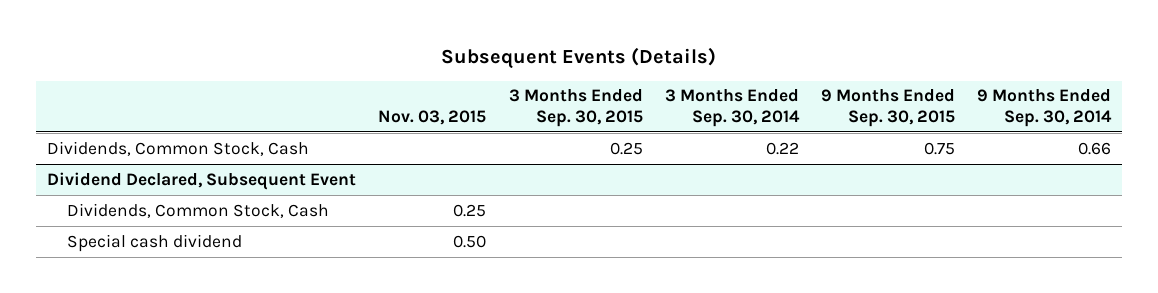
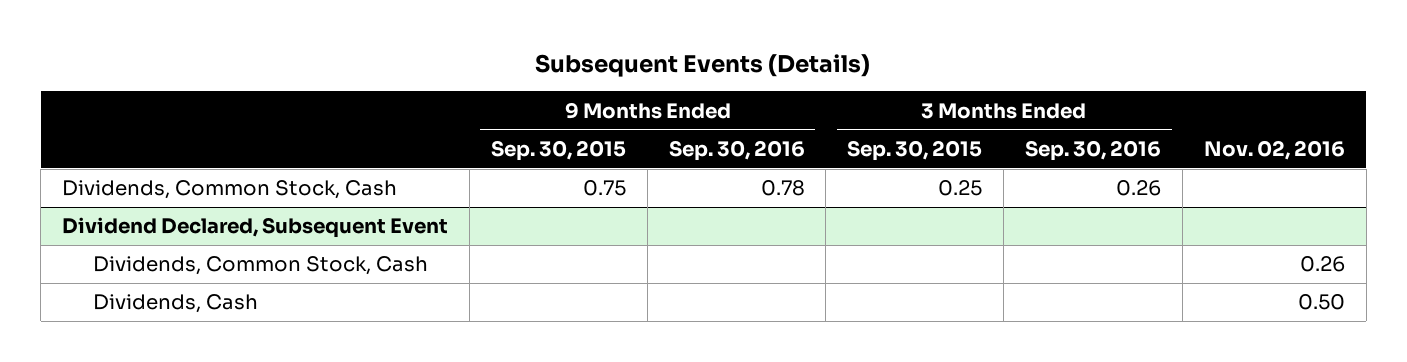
[378,109,487,125] Nov. 03, 2015 -> none
[664,89,800,127] 3 Months Ended Sep. 30, 2014 -> none
[977,89,1113,127] 9 Months Ended Sep. 30, 2014 -> none
none -> [668,139,805,161] Sep. 30, 2016
none -> [1025,139,1162,161] Sep. 30, 2016
none -> [1203,139,1345,160] Nov. 02, 2016
[67,233,243,252] Special cash dividend -> [92,294,258,314] Dividends, Cash

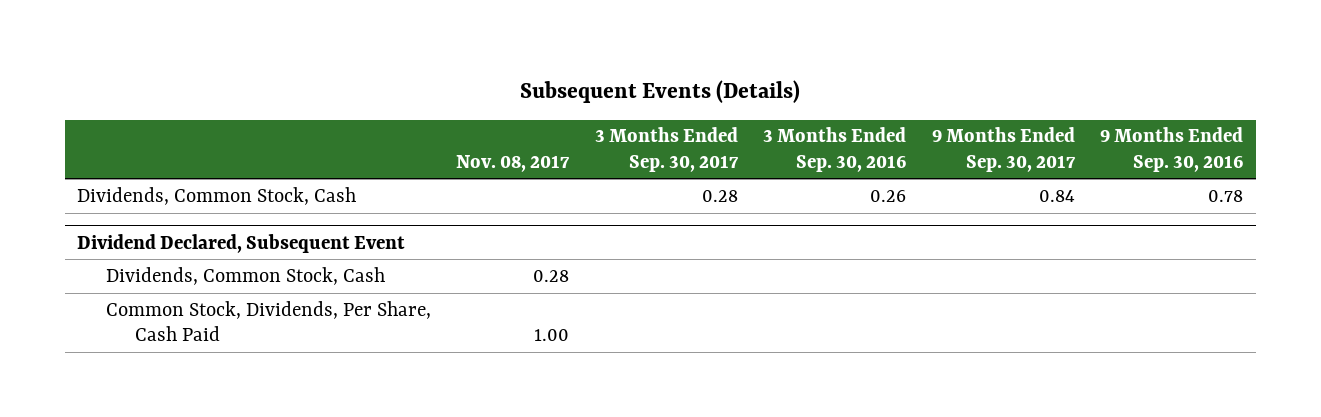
[490,139,626,161] Sep. 30, 2015 -> none
[847,139,983,161] Sep. 30, 2015 -> none
[1203,139,1345,160] Nov. 02, 2016 -> none
none -> [456,154,571,172] Nov. 08, 2017
none -> [594,127,739,172] 3 Months Ended Sep. 30, 2017
none -> [931,127,1076,172] 9 Months Ended Sep. 30, 2017
[92,294,258,314] Dividends, Cash -> [105,300,431,342] Common Stock, Dividends, Per Share, Cash Paid

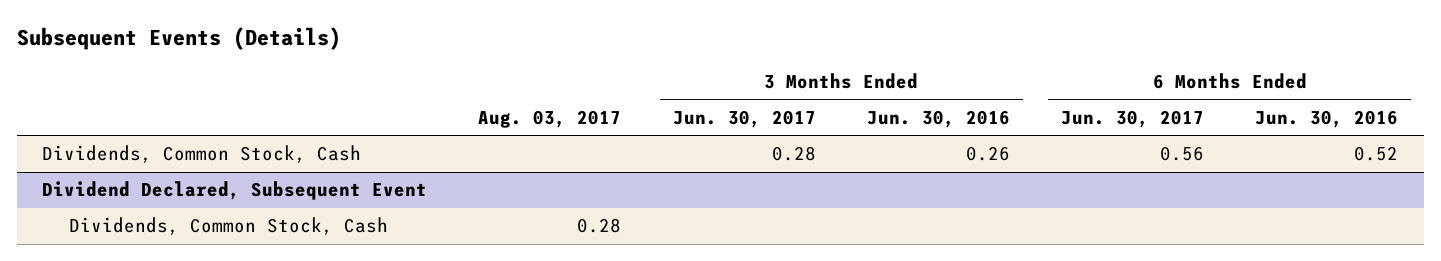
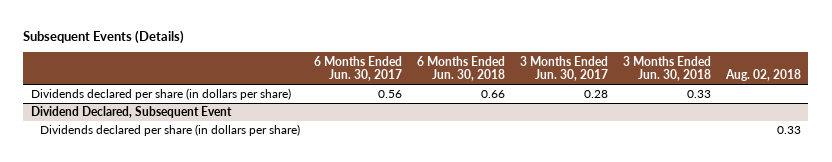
[478,110,622,129] Aug. 03, 2017 -> none
[866,110,1010,129] Jun. 30, 2016 -> none
[1255,110,1399,129] Jun. 30, 2016 -> none
none -> [417,55,506,81] 6 Months Ended Jun. 30, 2018
none -> [623,55,712,81] 3 Months Ended Jun. 30, 2018
none -> [724,68,801,81] Aug. 02, 2018
[42,145,362,164] Dividends, Common Stock, Cash -> [30,88,291,101] Dividends declared per share (in dollars per share)
[68,217,388,236] Dividends, Common Stock, Cash -> [39,124,300,137] Dividends declared per share (in dollars per share)

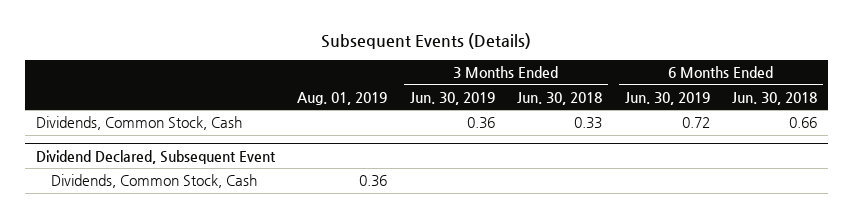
[314,55,403,81] 6 Months Ended Jun. 30, 2017 -> none
[520,55,609,81] 3 Months Ended Jun. 30, 2017 -> none
[724,68,801,81] Aug. 02, 2018 -> none
none -> [297,91,388,105] Aug. 01, 2019
none -> [409,91,495,105] Jun. 30, 2019
none -> [624,91,710,105] Jun. 30, 2019
[30,88,291,101] Dividends declared per share (in dollars per share) -> [35,116,242,131] Dividends, Common Stock, Cash
[39,124,300,137] Dividends declared per share (in dollars per share) -> [50,174,257,189] Dividends, Common Stock, Cash

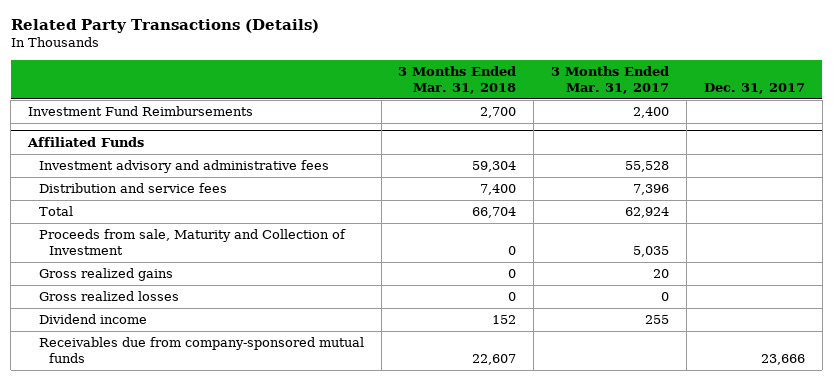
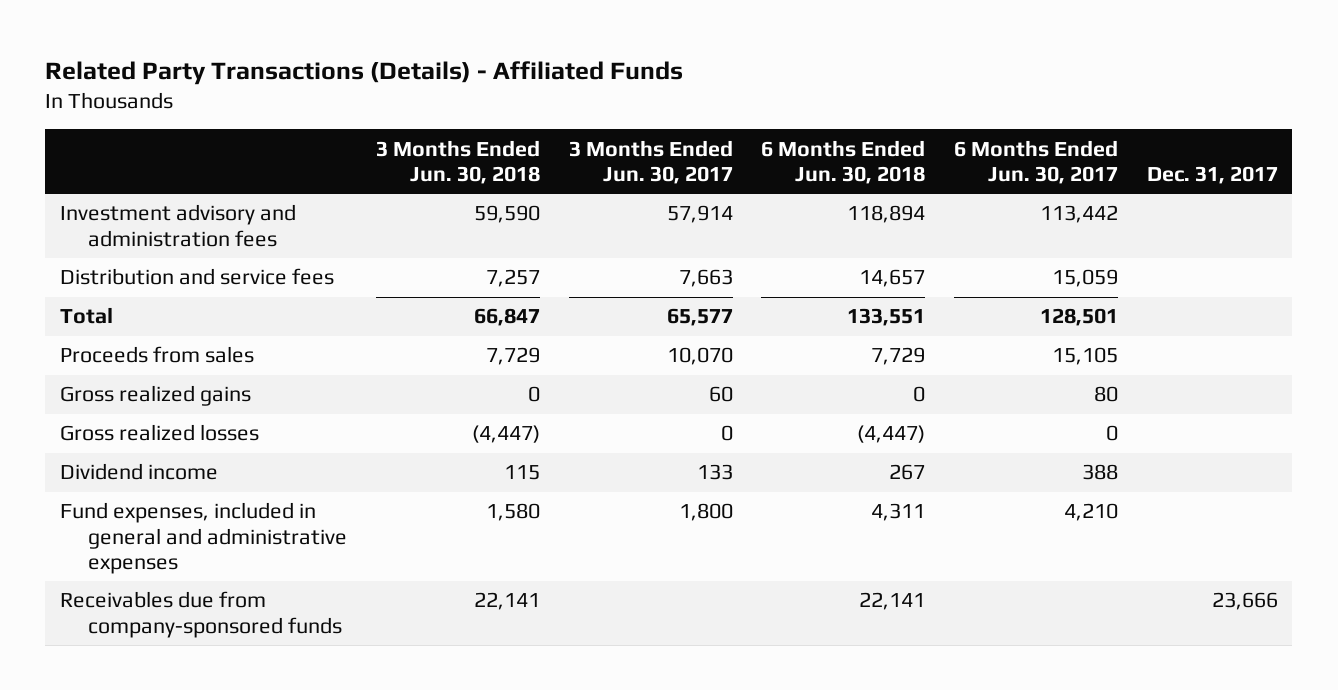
[10,19,319,34] Related Party Transactions (Details) -> [45,60,684,85] Related Party Transactions (Details) - Affiliated Funds
[398,66,517,94] 3 Months Ended Mar. 31, 2018 -> none
[551,66,670,94] 3 Months Ended Mar. 31, 2017 -> none
none -> [375,139,540,184] 3 Months Ended Jun. 30, 2018
none -> [568,139,733,184] 3 Months Ended Jun. 30, 2017
none -> [761,139,926,184] 6 Months Ended Jun. 30, 2018
none -> [954,139,1119,184] 6 Months Ended Jun. 30, 2017
[27,106,253,117] Investment Fund Reimbursements -> none
[26,137,144,148] Affiliated Funds -> none
[38,160,329,174] Investment advisory and administrative fees -> none
[38,183,227,194] Distribution and service fees -> none
[38,206,73,217] Total -> none
[38,229,346,255] Proceeds from sale, Maturity and Collection of Investment -> none
[38,268,173,282] Gross realized gains -> none
[38,291,179,302] Gross realized losses -> none
[38,314,147,325] Dividend income -> none
[38,337,364,363] Receivables due from company-sponsored mutual funds -> none
none -> [59,204,296,247] Investment advisory and administration fees
none -> [59,268,334,286] Distribution and service fees
none -> [59,307,113,325] Total
none -> [59,346,254,364] Proceeds from sales
none -> [59,385,251,407] Gross realized gains
none -> [59,424,259,442] Gross realized losses
none -> [59,463,218,481] Dividend income
none -> [59,502,347,575] Fund expenses, included in general and administrative expenses
none -> [59,591,342,638] Receivables due from company-sponsored funds

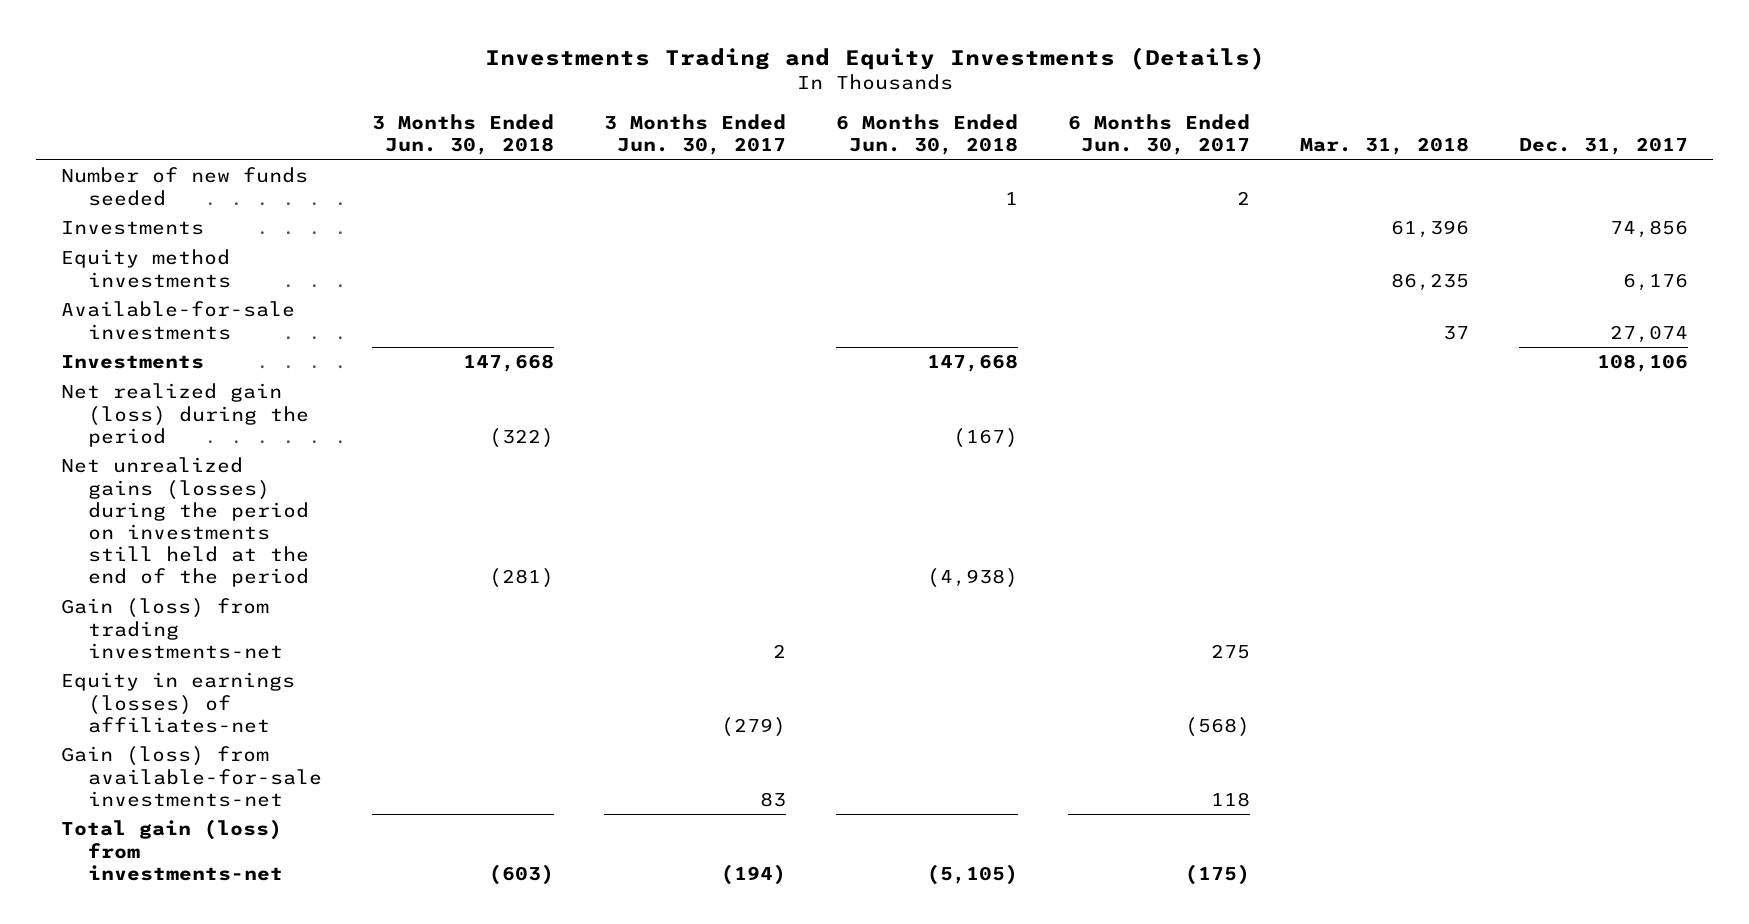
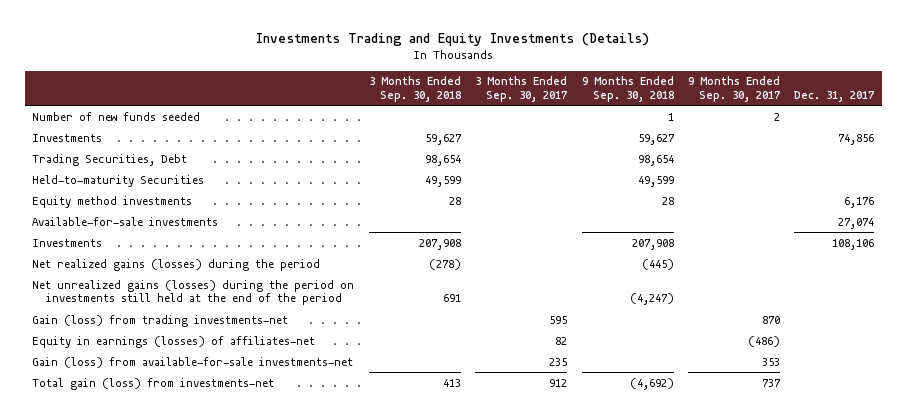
[372,114,555,156] 3 Months Ended Jun. 30, 2018 -> none
[604,114,787,156] 3 Months Ended Jun. 30, 2017 -> none
[836,114,1019,156] 6 Months Ended Jun. 30, 2018 -> none
[1068,114,1251,156] 6 Months Ended Jun. 30, 2017 -> none
[1299,137,1469,156] Mar. 31, 2018 -> none
none -> [368,76,461,102] 3 Months Ended Sep. 30, 2018
none -> [475,76,568,102] 3 Months Ended Sep. 30, 2017
none -> [581,76,674,102] 9 Months Ended Sep. 30, 2018
none -> [688,76,781,102] 9 Months Ended Sep. 30, 2017
none -> [32,153,188,166] Trading Securities, Debt
none -> [32,174,205,187] Held-to-maturity Securities
[61,383,310,447] Net realized gain (loss) during the period -> [32,258,321,271] Net realized gains (losses) during the period

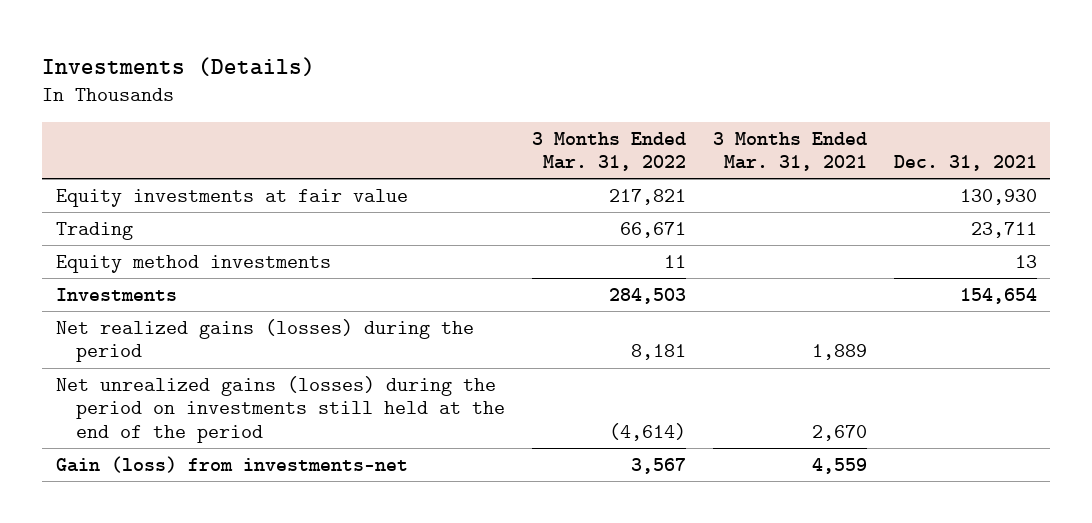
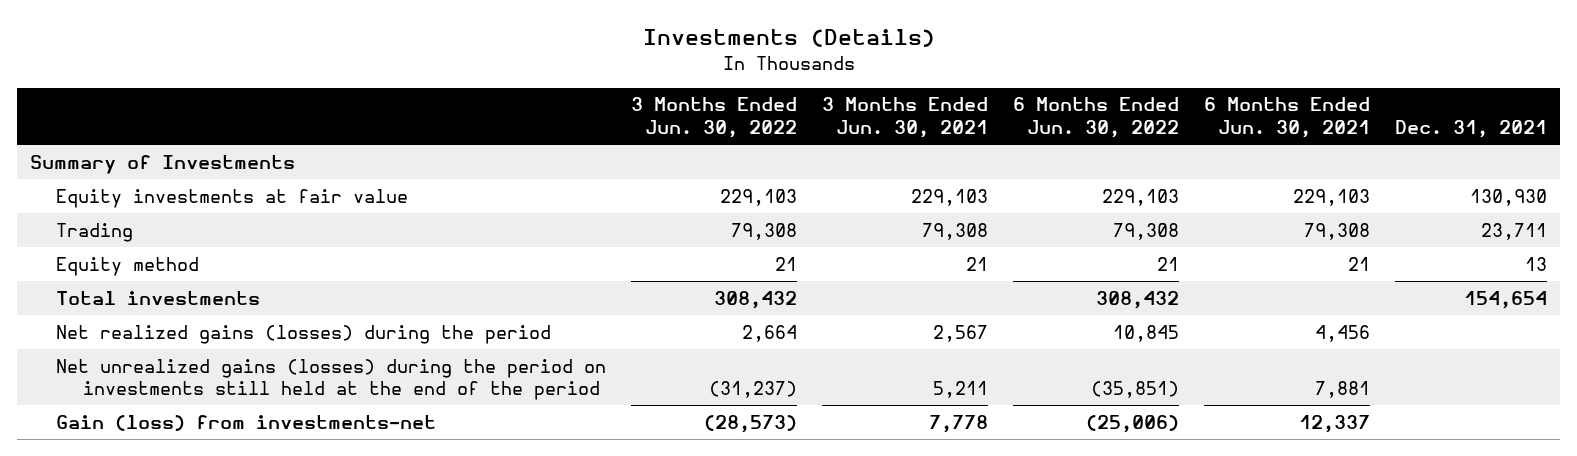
[531,131,686,171] 3 Months Ended Mar. 31, 2022 -> none
[712,131,867,171] 3 Months Ended Mar. 31, 2021 -> none
none -> [631,97,798,139] 3 Months Ended Jun. 30, 2022
none -> [822,97,989,139] 3 Months Ended Jun. 30, 2021
none -> [1013,97,1180,139] 6 Months Ended Jun. 30, 2022
none -> [1204,97,1371,139] 6 Months Ended Jun. 30, 2021
none -> [29,154,295,174] Summary of Investments
[55,254,331,273] Equity method investments -> [56,256,200,276] Equity method
[55,287,177,301] Investments -> [56,290,261,305] Total investments

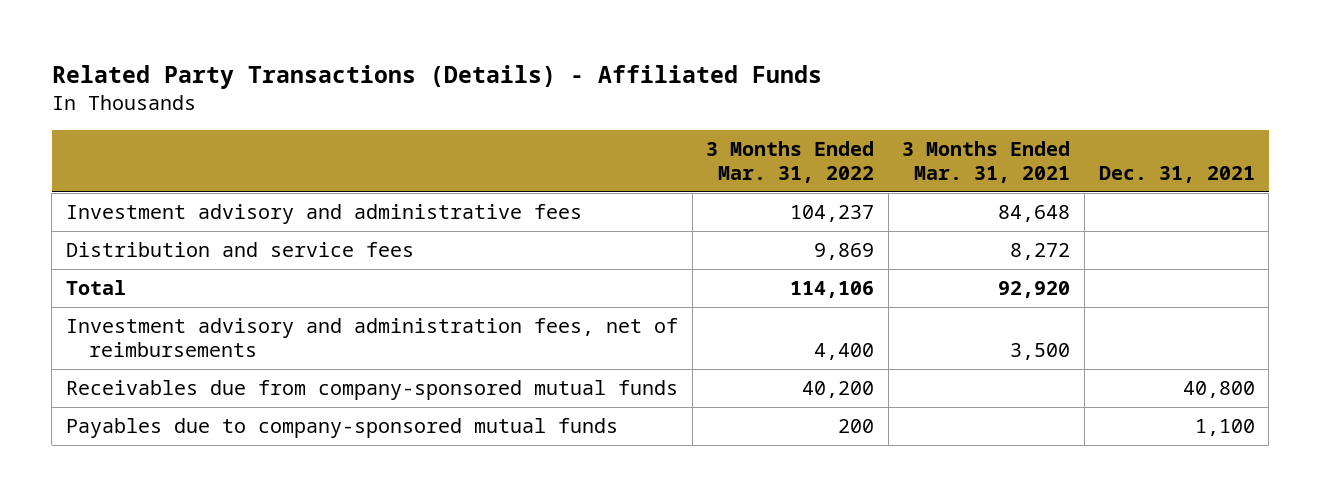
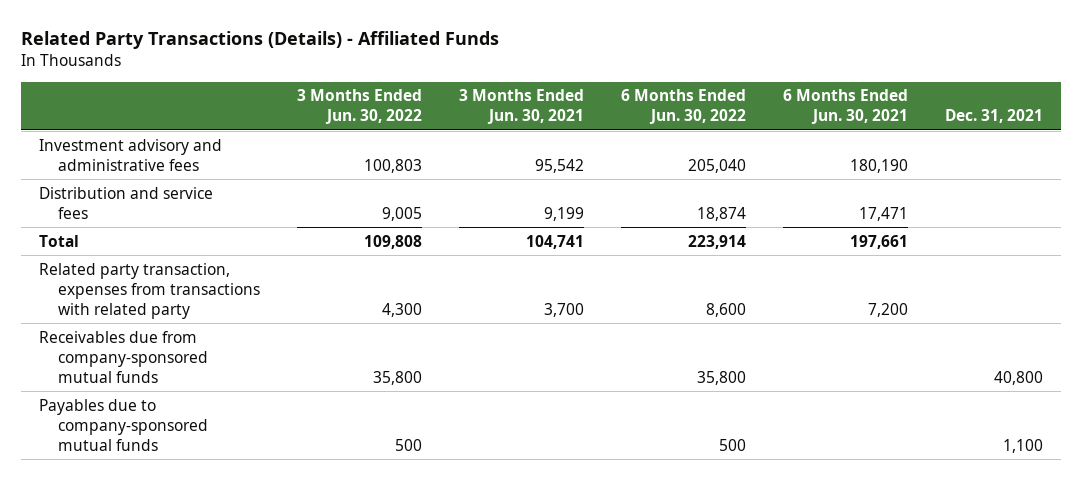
[706,140,875,183] 3 Months Ended Mar. 31, 2022 -> none
[902,140,1071,183] 3 Months Ended Mar. 31, 2021 -> none
none -> [297,89,423,125] 3 Months Ended Jun. 30, 2022
none -> [459,89,585,125] 3 Months Ended Jun. 30, 2021
none -> [620,89,746,125] 6 Months Ended Jun. 30, 2022
none -> [782,89,908,125] 6 Months Ended Jun. 30, 2021
[65,318,678,358] Investment advisory and administration fees, net of reimbursements -> [39,262,261,319] Related party transaction, expenses from transactions with related party

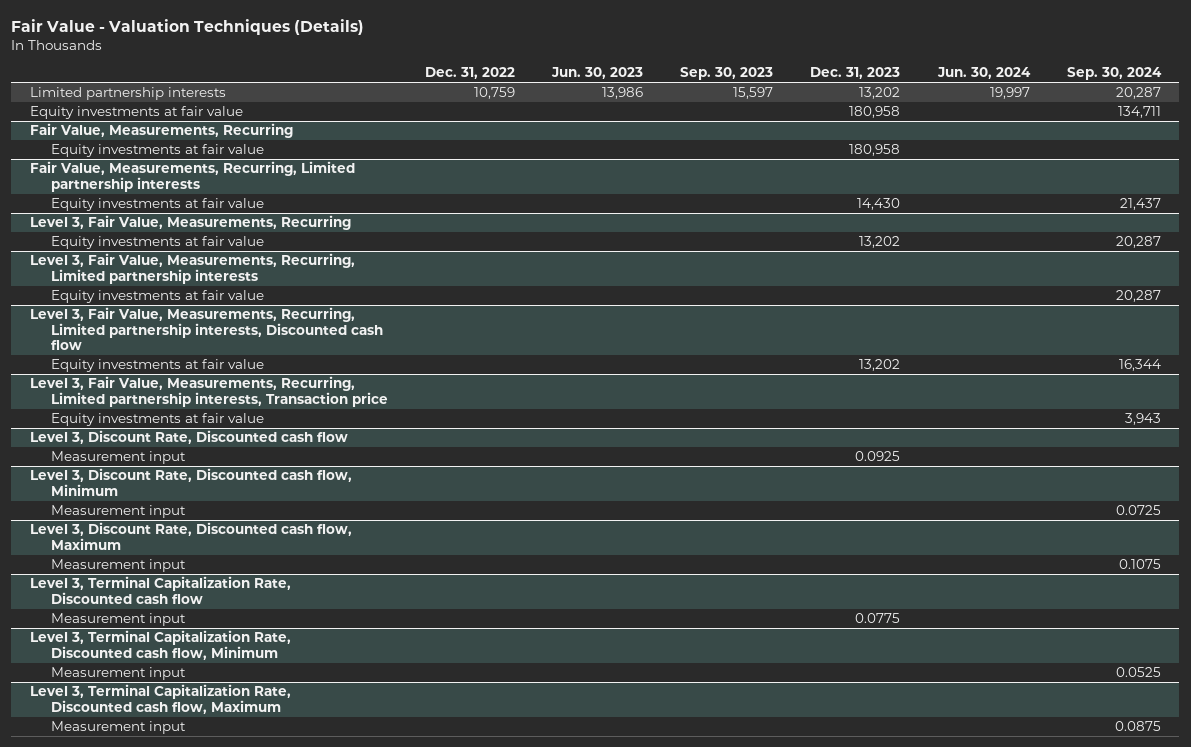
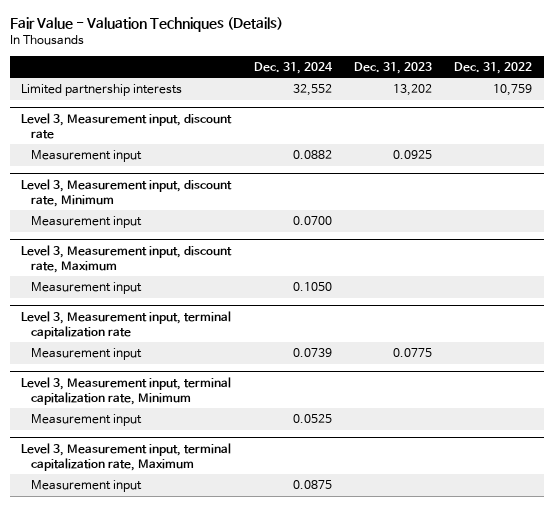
[551,67,644,80] Jun. 30, 2023 -> none
[680,67,774,81] Sep. 30, 2023 -> none
[936,67,1031,80] Jun. 30, 2024 -> none
[1066,67,1162,81] Sep. 30, 2024 -> none
none -> [253,61,333,74] Dec. 31, 2024
[29,106,243,120] Equity investments at fair value -> none
[29,123,293,139] Fair Value, Measurements, Recurring -> none
[50,144,264,158] Equity investments at fair value -> none
[29,161,355,192] Fair Value, Measurements, Recurring, Limited partnership interests -> none
[50,198,264,212] Equity investments at fair value -> none
[29,215,351,231] Level 3, Fair Value, Measurements, Recurring -> none
[50,236,264,250] Equity investments at fair value -> none
[29,253,355,284] Level 3, Fair Value, Measurements, Recurring, Limited partnership interests -> none
[50,290,264,304] Equity investments at fair value -> none
[29,307,383,351] Level 3, Fair Value, Measurements, Recurring, Limited partnership interests, Discounted cash flow -> none
[50,359,264,373] Equity investments at fair value -> none
[29,376,388,407] Level 3, Fair Value, Measurements, Recurring, Limited partnership interests, Transaction price -> none
[50,413,264,427] Equity investments at fair value -> none
[29,430,348,445] Level 3, Discount Rate, Discounted cash flow -> [21,112,233,139] Level 3, Measurement input, discount rate
[29,468,352,496] Level 3, Discount Rate, Discounted cash flow, Minimum -> [21,178,233,207] Level 3, Measurement input, discount rate, Minimum
[29,522,352,550] Level 3, Discount Rate, Discounted cash flow, Maximum -> [21,244,233,273] Level 3, Measurement input, discount rate, Maximum
[29,576,291,604] Level 3, Terminal Capitalization Rate, Discounted cash flow -> [21,310,232,339] Level 3, Measurement input, terminal capitalization rate
[29,630,291,660] Level 3, Terminal Capitalization Rate, Discounted cash flow, Minimum -> [21,376,232,405] Level 3, Measurement input, terminal capitalization rate, Minimum
[29,684,291,714] Level 3, Terminal Capitalization Rate, Discounted cash flow, Maximum -> [21,442,232,471] Level 3, Measurement input, terminal capitalization rate, Maximum

